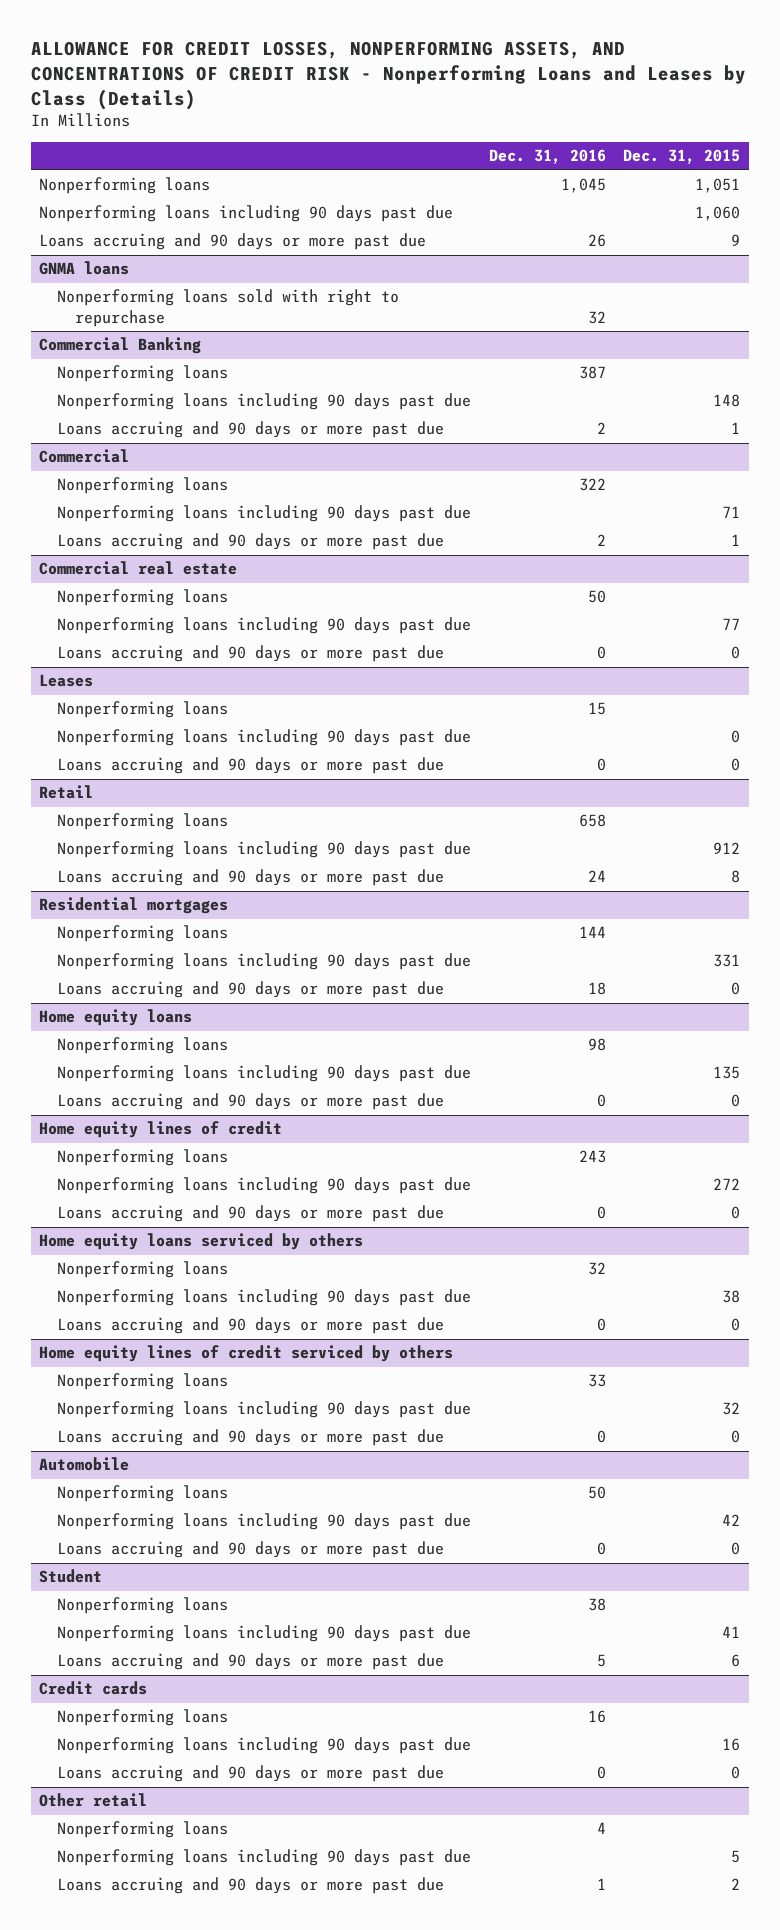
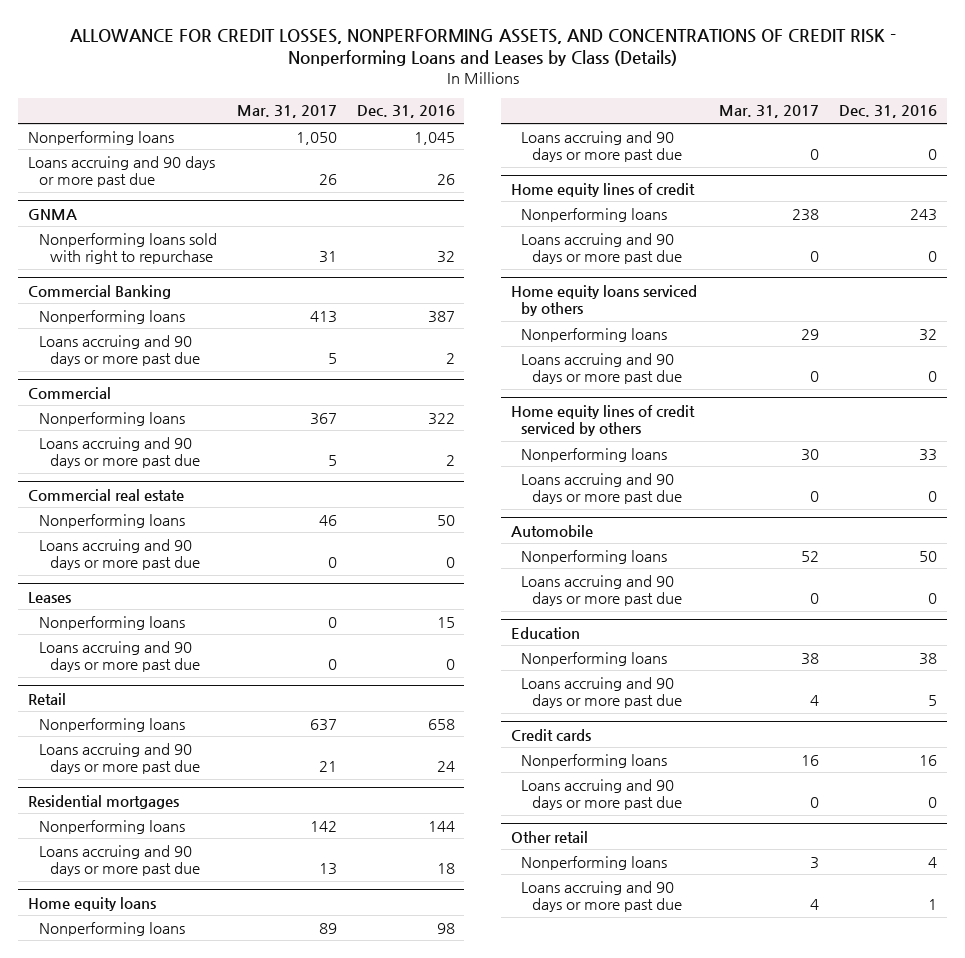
[623,149,741,165] Dec. 31, 2015 -> none
none -> [236,105,337,119] Mar. 31, 2017
[39,205,454,223] Nonperforming loans including 90 days past due -> none
[39,261,130,276] GNMA loans -> [28,208,78,220] GNMA
[57,393,472,411] Nonperforming loans including 90 days past due -> none
[57,505,472,523] Nonperforming loans including 90 days past due -> none
[57,617,472,635] Nonperforming loans including 90 days past due -> none
[57,729,472,747] Nonperforming loans including 90 days past due -> none
[57,841,472,859] Nonperforming loans including 90 days past due -> none
[57,953,472,971] Nonperforming loans including 90 days past due -> none
[57,1065,472,1083] Nonperforming loans including 90 days past due -> none
[57,1177,472,1195] Nonperforming loans including 90 days past due -> none
[57,1289,472,1307] Nonperforming loans including 90 days past due -> none
[57,1401,472,1419] Nonperforming loans including 90 days past due -> none
[57,1513,472,1531] Nonperforming loans including 90 days past due -> none
[39,1569,103,1584] Student -> none
none -> [510,626,580,639] Education
[57,1625,472,1643] Nonperforming loans including 90 days past due -> none
[57,1737,472,1755] Nonperforming loans including 90 days past due -> none
[57,1849,472,1867] Nonperforming loans including 90 days past due -> none

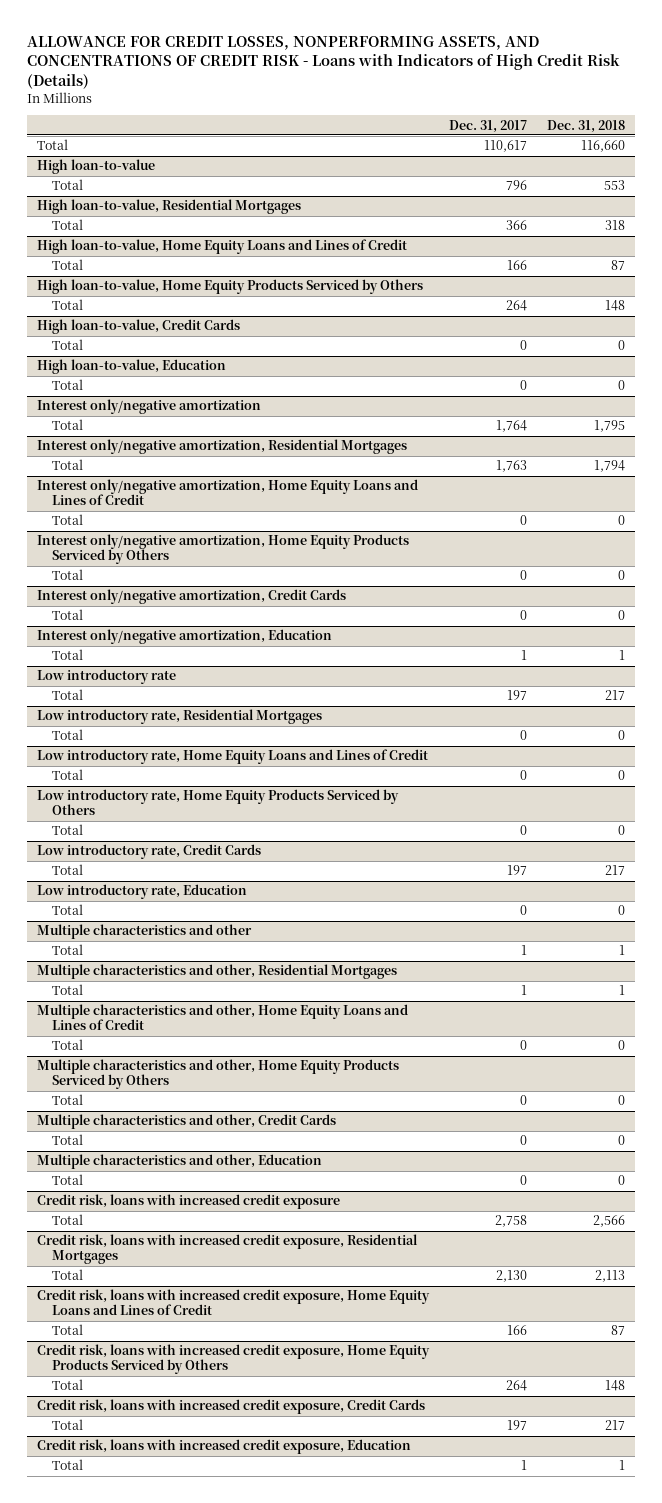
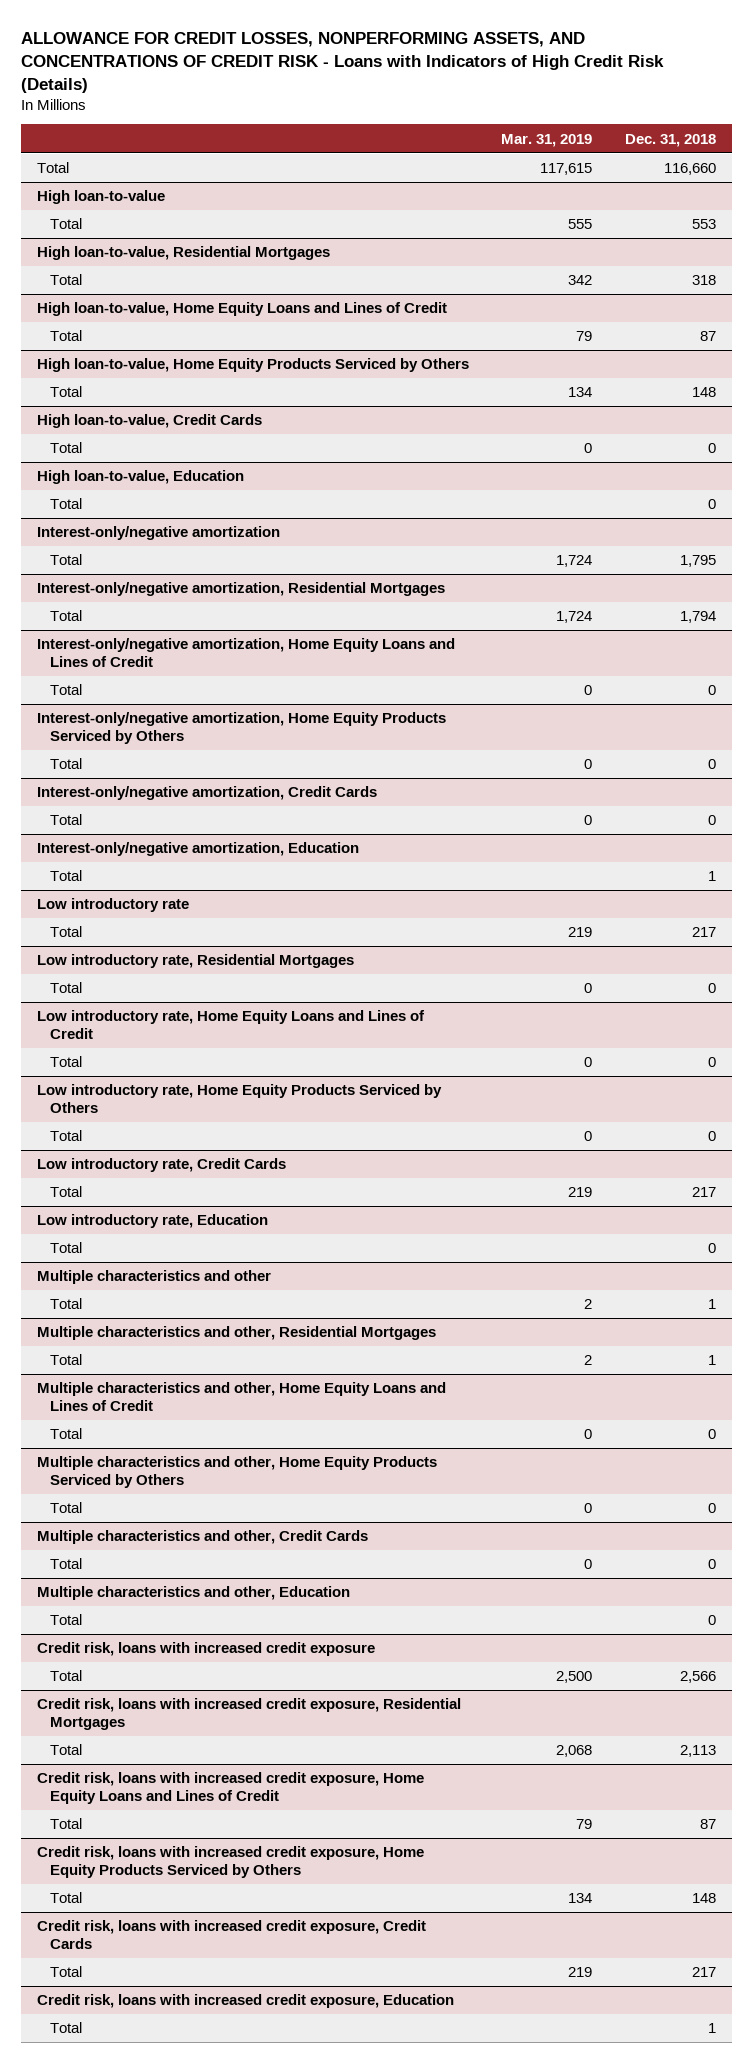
[449,119,528,133] Dec. 31, 2017 -> none
none -> [501,133,593,147] Mar. 31, 2019
[37,399,262,415] Interest only/negative amortization -> [36,526,280,541] Interest-only/negative amortization
[37,439,408,455] Interest only/negative amortization, Residential Mortgages -> [36,582,445,597] Interest-only/negative amortization, Residential Mortgages
[37,479,419,506] Interest only/negative amortization, Home Equity Loans and Lines of Credit -> [36,638,455,668] Interest-only/negative amortization, Home Equity Loans and Lines of Credit
[37,534,410,565] Interest only/negative amortization, Home Equity Products Serviced by Others -> [36,712,446,745] Interest-only/negative amortization, Home Equity Products Serviced by Others
[37,589,347,605] Interest only/negative amortization, Credit Cards -> [36,786,377,801] Interest-only/negative amortization, Credit Cards
[37,629,333,645] Interest only/negative amortization, Education -> [36,842,359,857] Interest-only/negative amortization, Education

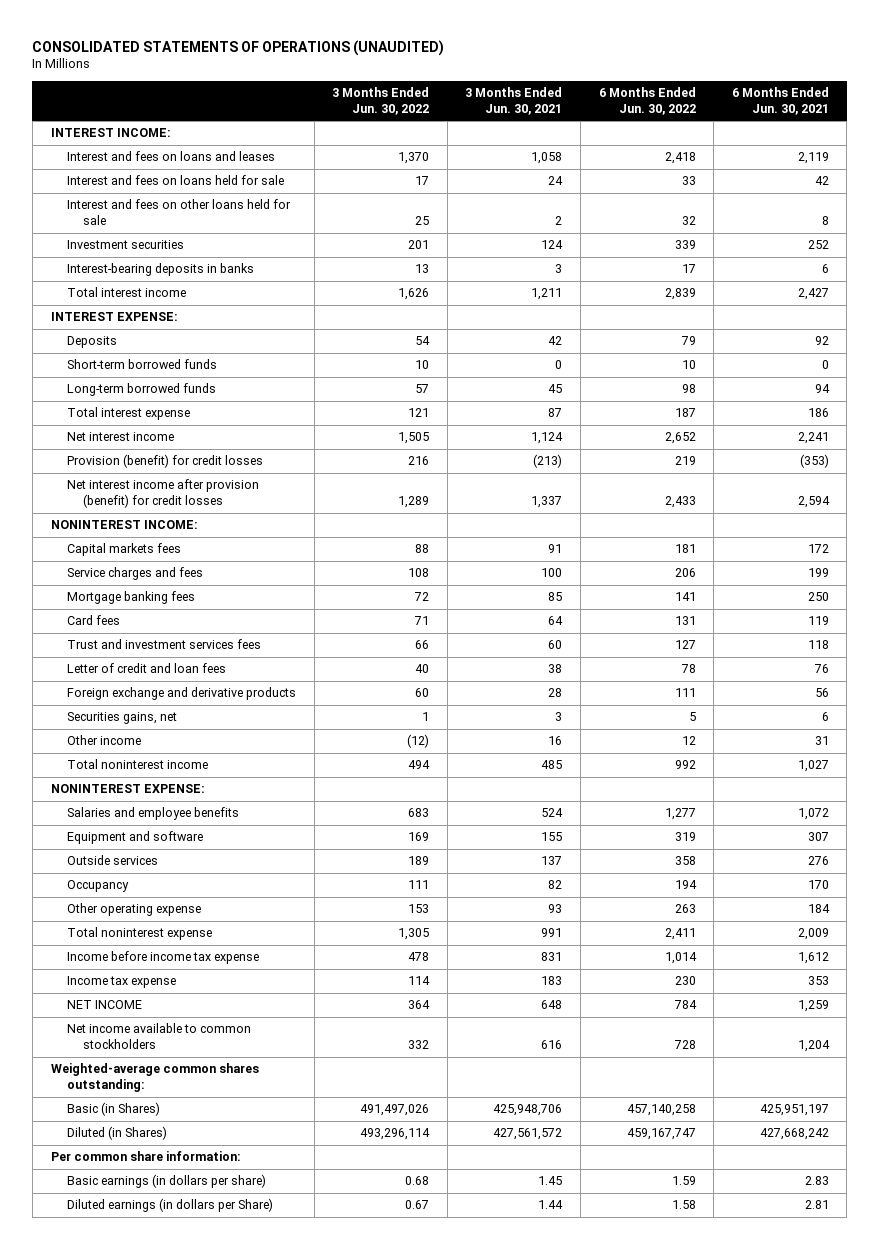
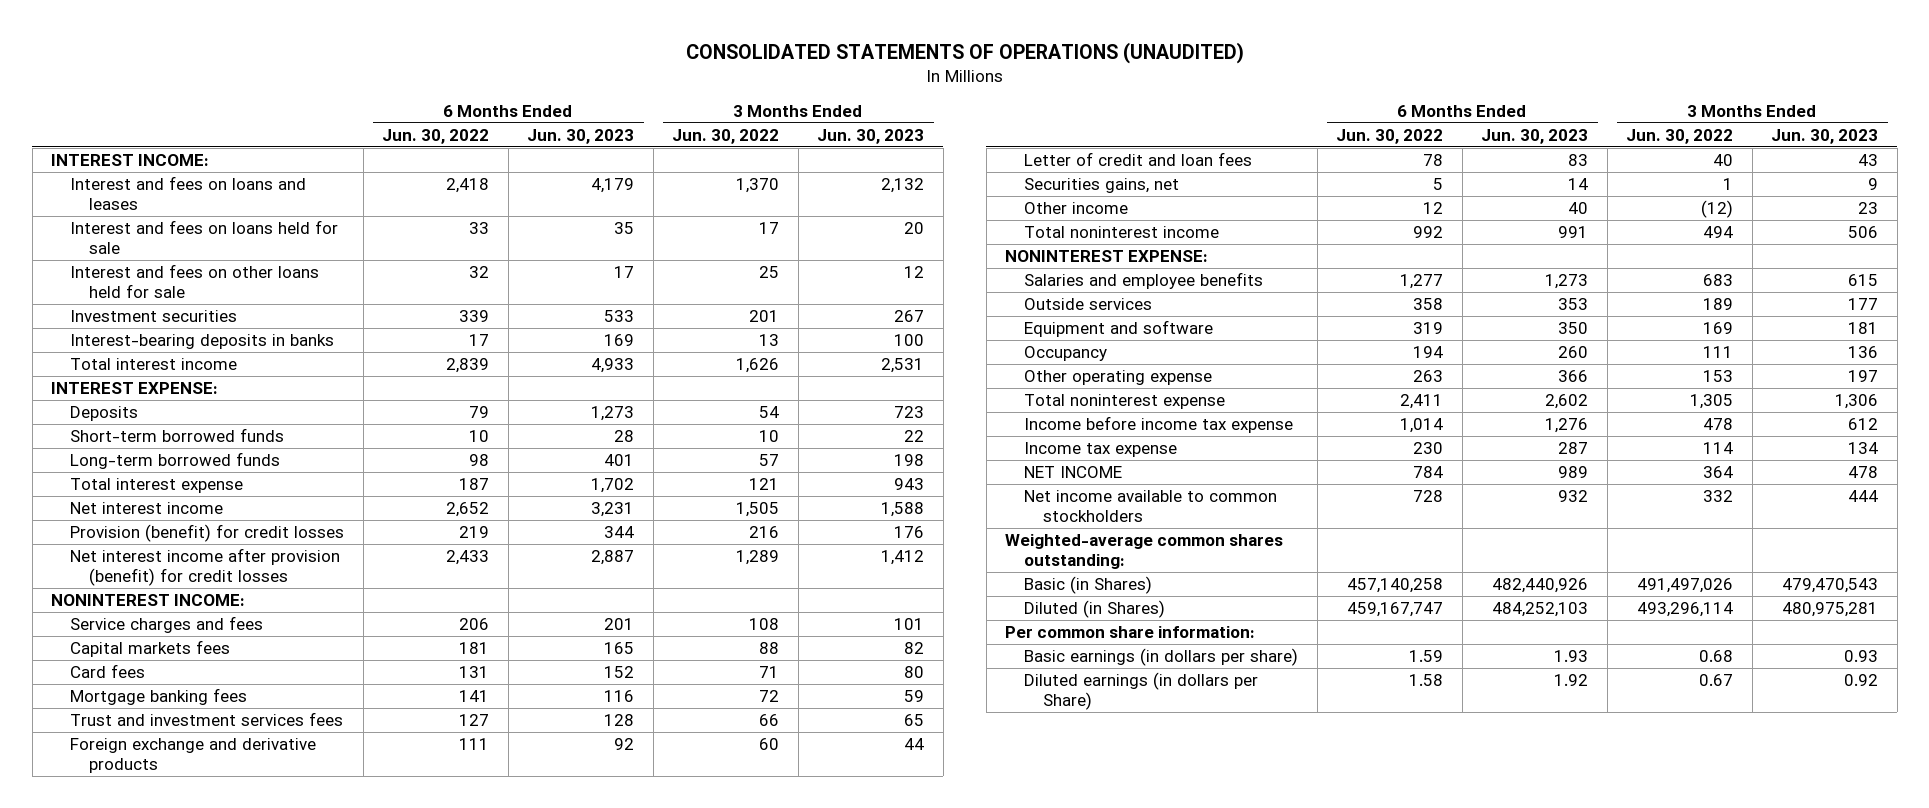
[465,87,563,115] 3 Months Ended Jun. 30, 2021 -> none
[731,87,829,115] 6 Months Ended Jun. 30, 2021 -> none
none -> [527,128,635,144] Jun. 30, 2023
none -> [817,128,925,144] Jun. 30, 2023
[66,543,181,557] Capital markets fees -> [70,640,231,658] Capital markets fees
[66,591,195,605] Mortgage banking fees -> [70,688,248,706] Mortgage banking fees
[66,663,226,674] Letter of credit and loan fees -> [1024,152,1253,167] Letter of credit and loan fees
[66,831,203,845] Equipment and software -> [1024,320,1214,338] Equipment and software

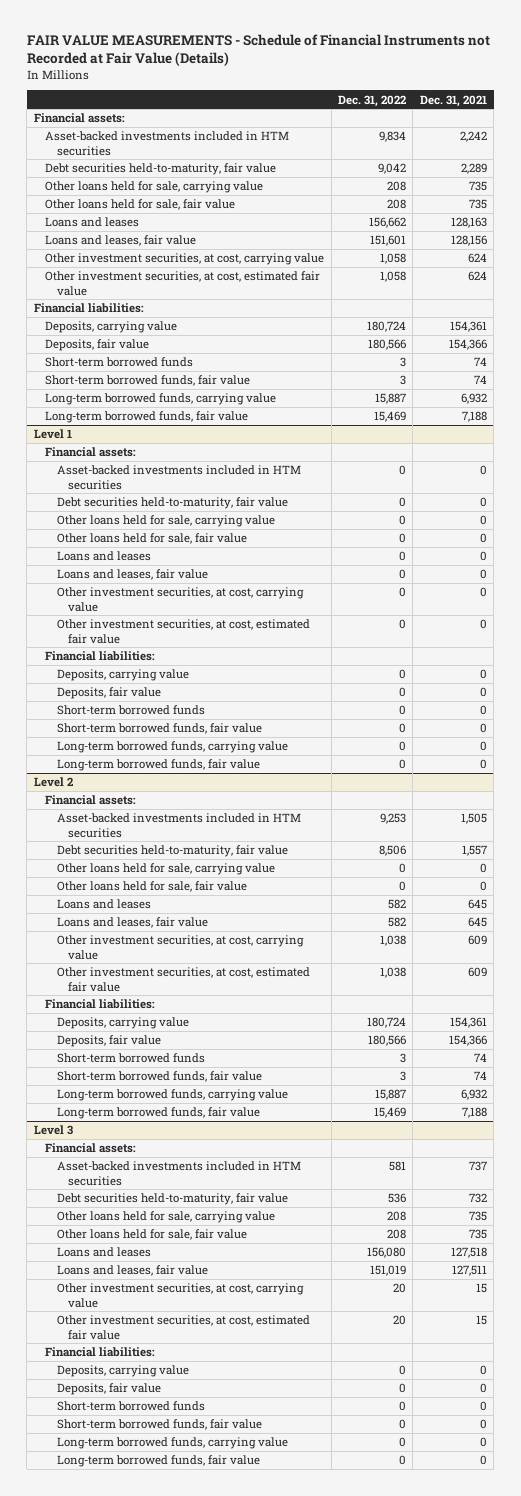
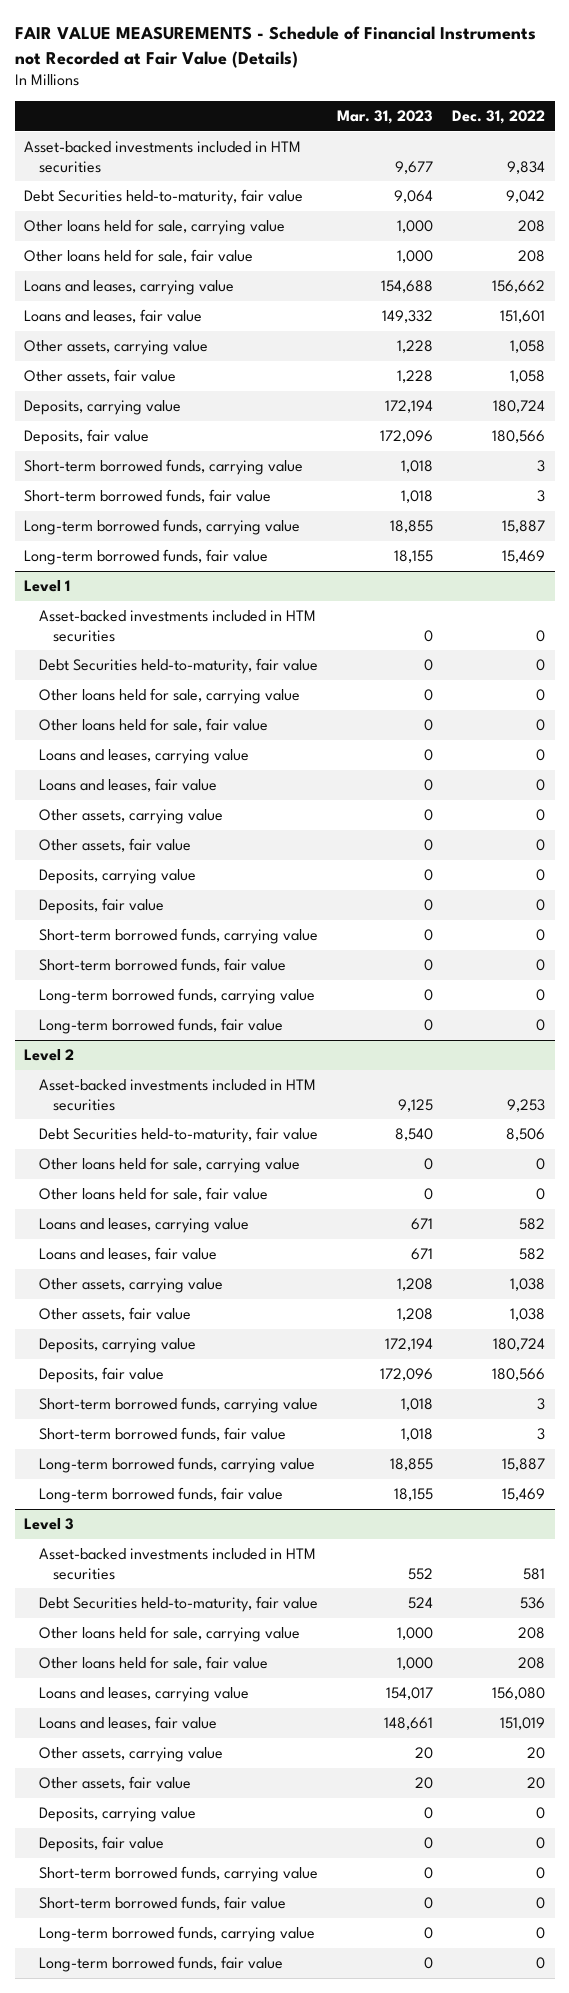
[419,94,487,107] Dec. 31, 2021 -> none
none -> [336,110,433,125] Mar. 31, 2023
[33,113,125,124] Financial assets: -> none
[45,163,277,176] Debt securities held-to-maturity, fair value -> [24,189,304,206] Debt Securities held-to-maturity, fair value
[45,217,140,228] Loans and leases -> [24,280,235,296] Loans and leases, carrying value
[33,303,144,314] Financial liabilities: -> none
[45,253,325,266] Other investment securities, at cost, carrying value -> [24,340,209,356] Other assets, carrying value
[45,271,321,296] Other investment securities, at cost, estimated fair value -> [24,369,177,384] Other assets, fair value
[45,357,194,368] Short-term borrowed funds -> [24,459,304,476] Short-term borrowed funds, carrying value
[45,447,137,458] Financial assets: -> none
[56,497,288,510] Debt securities held-to-maturity, fair value -> [38,658,318,675] Debt Securities held-to-maturity, fair value
[56,551,151,562] Loans and leases -> [38,749,249,765] Loans and leases, carrying value
[45,651,156,662] Financial liabilities: -> none
[56,587,304,612] Other investment securities, at cost, carrying value -> [38,809,223,825] Other assets, carrying value
[56,619,310,644] Other investment securities, at cost, estimated fair value -> [38,838,191,853] Other assets, fair value
[56,705,205,716] Short-term borrowed funds -> [38,928,318,945] Short-term borrowed funds, carrying value
[45,795,137,806] Financial assets: -> none
[56,845,288,858] Debt securities held-to-maturity, fair value -> [38,1127,318,1144] Debt Securities held-to-maturity, fair value
[56,899,151,910] Loans and leases -> [38,1218,249,1234] Loans and leases, carrying value
[45,999,156,1010] Financial liabilities: -> none
[56,935,304,960] Other investment securities, at cost, carrying value -> [38,1278,223,1294] Other assets, carrying value
[56,967,310,992] Other investment securities, at cost, estimated fair value -> [38,1307,191,1322] Other assets, fair value
[56,1053,205,1064] Short-term borrowed funds -> [38,1397,318,1414] Short-term borrowed funds, carrying value
[45,1143,137,1154] Financial assets: -> none
[56,1193,288,1206] Debt securities held-to-maturity, fair value -> [38,1596,318,1613] Debt Securities held-to-maturity, fair value
[56,1247,151,1258] Loans and leases -> [38,1687,249,1703] Loans and leases, carrying value
[45,1347,156,1358] Financial liabilities: -> none
[56,1283,304,1308] Other investment securities, at cost, carrying value -> [38,1747,223,1763] Other assets, carrying value
[56,1315,310,1340] Other investment securities, at cost, estimated fair value -> [38,1776,191,1791] Other assets, fair value
[56,1401,205,1412] Short-term borrowed funds -> [38,1866,318,1883] Short-term borrowed funds, carrying value

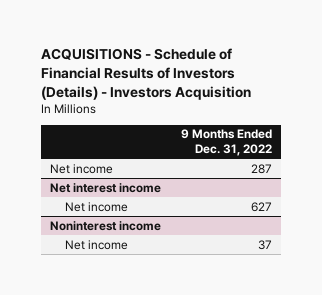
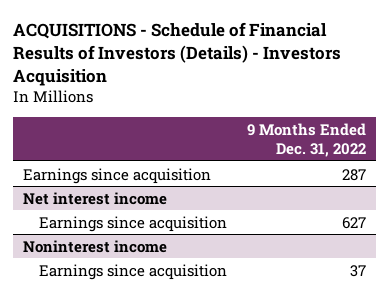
[50,163,114,174] Net income -> [23,167,212,184] Earnings since acquisition
[65,201,129,212] Net income -> [38,215,227,232] Earnings since acquisition
[65,239,129,250] Net income -> [38,263,227,280] Earnings since acquisition

